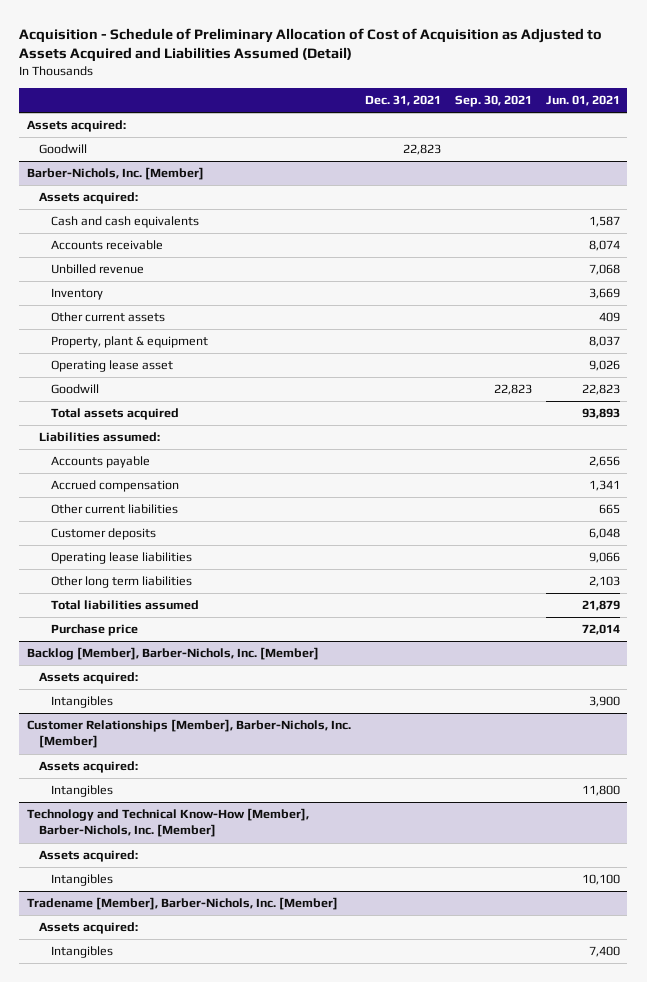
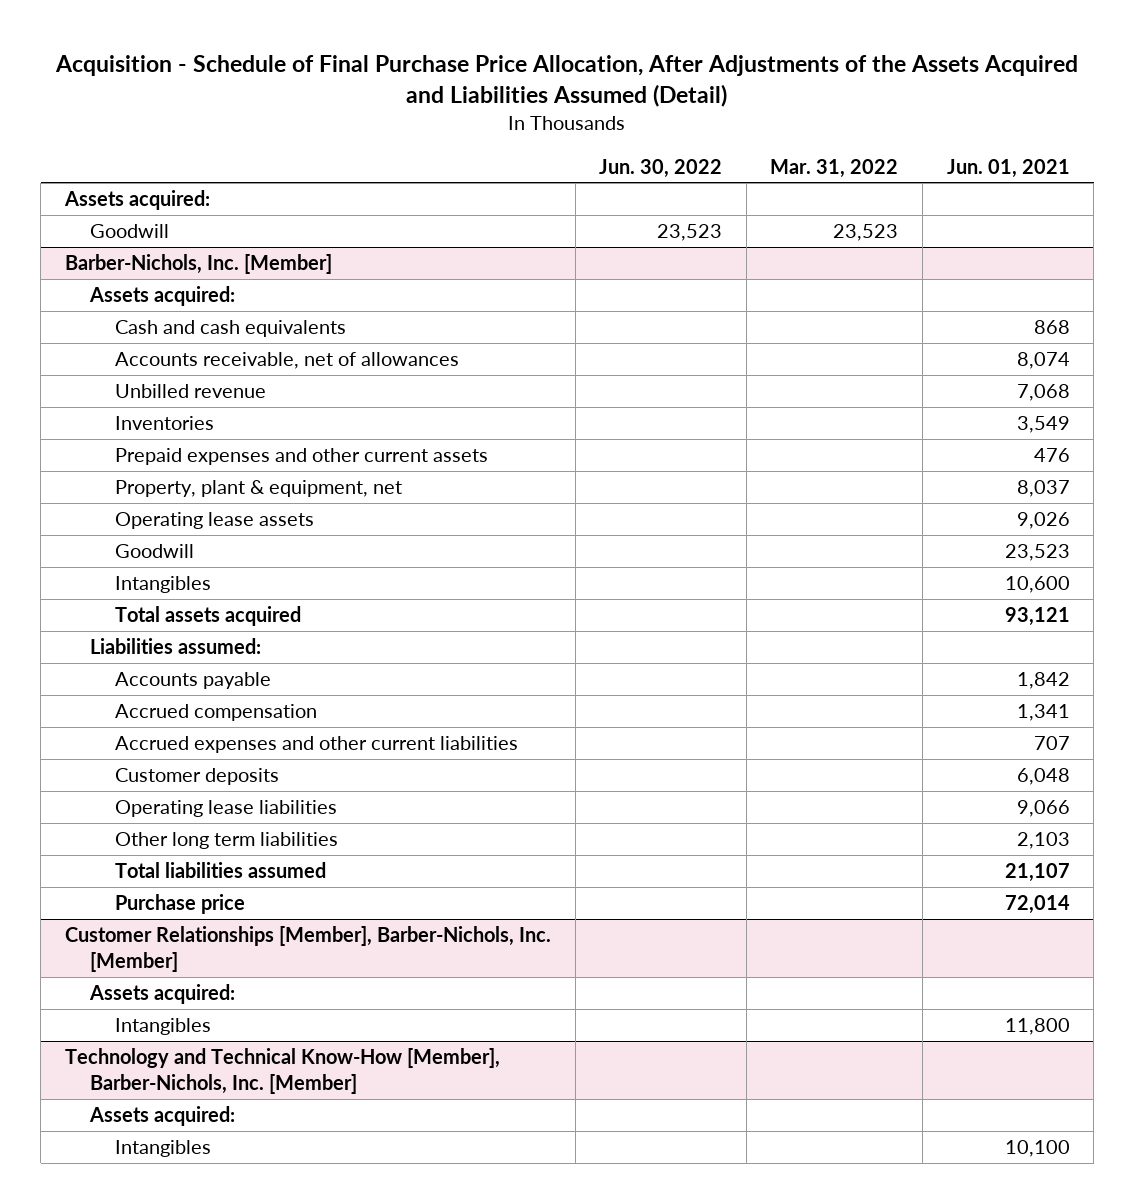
[19,27,603,63] Acquisition - Schedule of Preliminary Allocation of Cost of Acquisition as Adjusted to Assets Acquired and Liabilities Assumed (Detail) -> [55,54,1079,108] Acquisition - Schedule of Final Purchase Price Allocation, After Adjustments of the Assets Acquired and Liabilities Assumed (Detail)
[364,94,441,106] Dec. 31, 2021 -> none
[455,94,533,107] Sep. 30, 2021 -> none
none -> [599,158,723,178] Jun. 30, 2022
none -> [770,158,899,178] Mar. 31, 2022
[589,216,621,228] 1,587 -> [1033,320,1070,335] 868
[51,240,164,251] Accounts receivable -> [115,352,460,370] Accounts receivable, net of allowances
[51,288,104,301] Inventory -> none
none -> [115,416,215,431] Inventories
[51,312,166,323] Other current assets -> [115,448,489,466] Prepaid expenses and other current assets
[599,312,621,323] 409 -> [1033,448,1070,463] 476
[51,336,209,349] Property, plant & equipment -> [115,480,403,498] Property, plant & equipment, net
[51,360,174,373] Operating lease asset -> [115,512,315,530] Operating lease assets
[582,384,621,396] 22,823 -> [1004,544,1070,562] 23,523
none -> [115,576,212,594] Intangibles
[582,408,621,420] 93,893 -> [1004,607,1070,627] 93,121
[589,456,621,468] 2,656 -> [1016,672,1070,690] 1,842
[51,504,179,515] Other current liabilities -> [115,736,519,754] Accrued expenses and other current liabilities
[599,504,621,515] 665 -> [1033,736,1070,751] 707
[582,600,621,612] 21,879 -> [1004,863,1070,883] 21,107
[26,647,319,661] Backlog [Member], Barber-Nichols, Inc. [Member] -> none
[38,672,138,685] Assets acquired: -> none
[51,696,114,709] Intangibles -> none
[26,897,338,911] Tradename [Member], Barber-Nichols, Inc. [Member] -> none
[38,922,138,935] Assets acquired: -> none
[51,946,114,959] Intangibles -> none

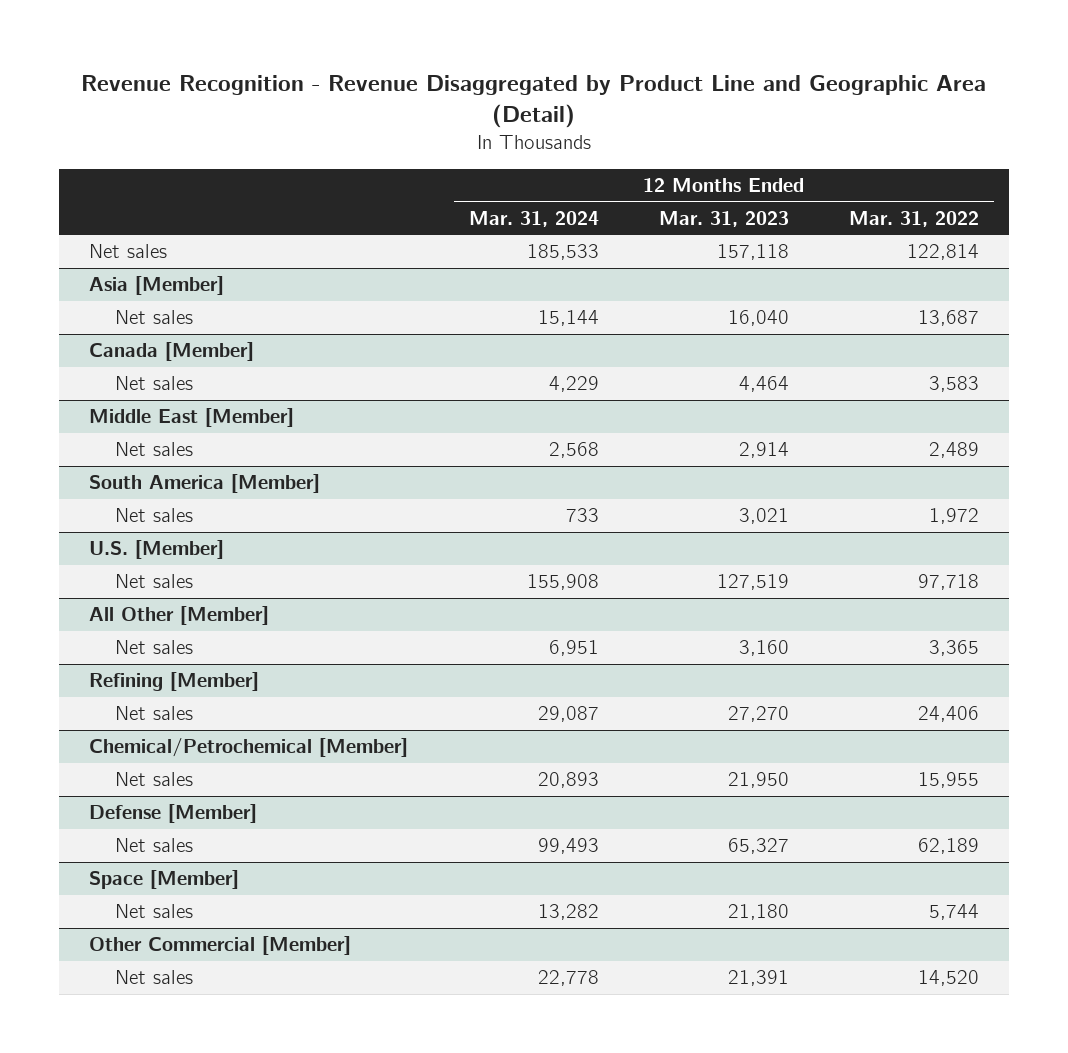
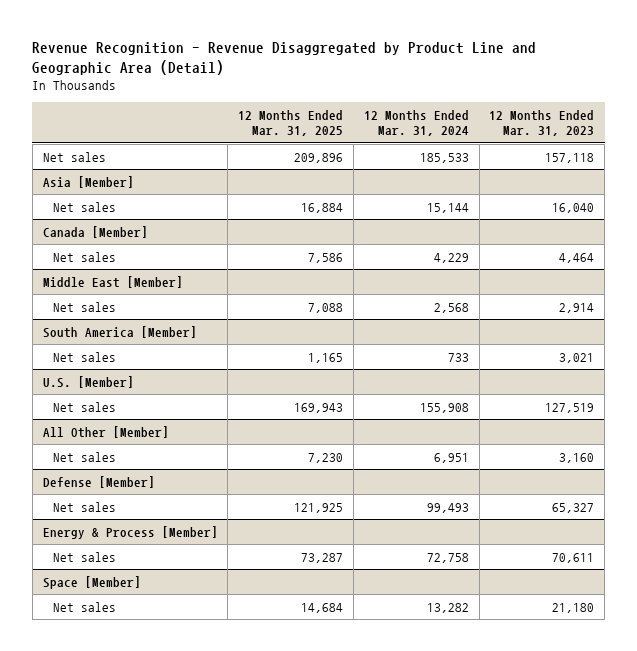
[849,210,980,227] Mar. 31, 2022 -> none
none -> [238,109,344,136] 12 Months Ended Mar. 31, 2025
[89,672,260,692] Refining [Member] -> none
[115,706,194,721] Net sales -> none
[89,738,409,758] Chemical/Petrochemical [Member] -> none
[115,772,194,787] Net sales -> none
none -> [42,525,218,539] Energy & Process [Member]
none -> [53,551,117,562] Net sales
[89,936,352,956] Other Commercial [Member] -> none
[115,970,194,985] Net sales -> none

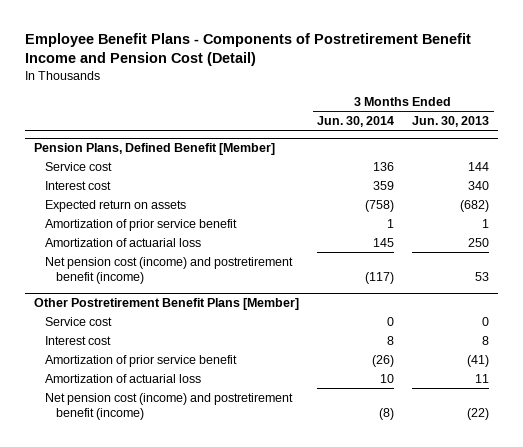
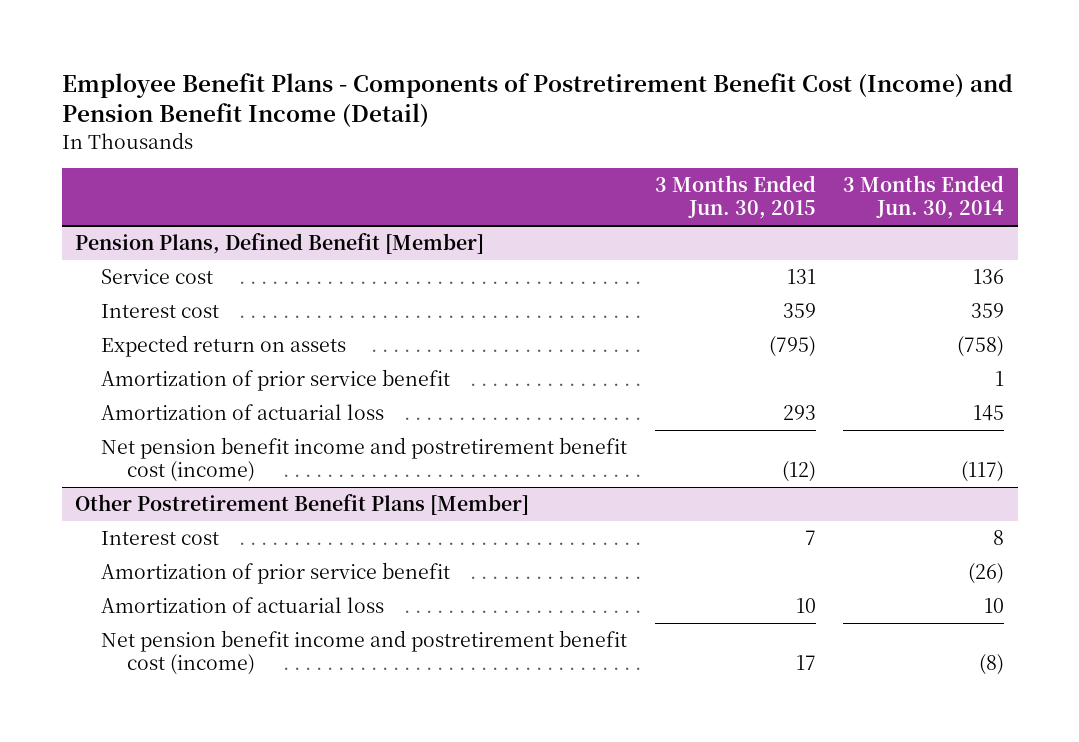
[24,33,471,67] Employee Benefit Plans - Components of Postretirement Benefit Income and Pension Cost (Detail) -> [61,72,1013,128] Employee Benefit Plans - Components of Postretirement Benefit Cost (Income) and Pension Benefit Income (Detail)
[412,116,490,128] Jun. 30, 2013 -> none
none -> [654,175,816,220] 3 Months Ended Jun. 30, 2015
[45,256,294,284] Net pension cost (income) and postretirement benefit (income) -> [101,437,628,483] Net pension benefit income and postretirement benefit cost (income)
[45,316,113,326] Service cost -> none
[45,392,294,420] Net pension cost (income) and postretirement benefit (income) -> [101,630,628,676] Net pension benefit income and postretirement benefit cost (income)

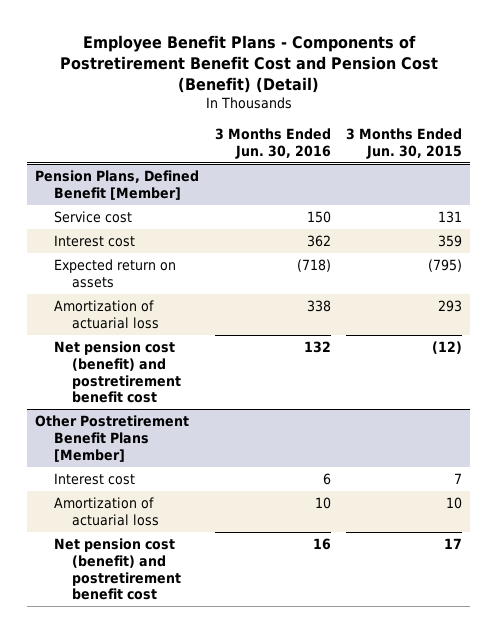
[61,72,1013,128] Employee Benefit Plans - Components of Postretirement Benefit Cost (Income) and Pension Benefit Income (Detail) -> [59,35,438,94] Employee Benefit Plans - Components of Postretirement Benefit Cost and Pension Cost (Benefit) (Detail)
[842,175,1004,220] 3 Months Ended Jun. 30, 2014 -> none
none -> [214,127,331,159] 3 Months Ended Jun. 30, 2016
[101,369,451,392] Amortization of prior service benefit -> none
[101,437,628,483] Net pension benefit income and postretirement benefit cost (income) -> [53,341,182,404] Net pension cost (benefit) and postretirement benefit cost
[101,562,451,585] Amortization of prior service benefit -> none
[101,630,628,676] Net pension benefit income and postretirement benefit cost (income) -> [53,538,182,601] Net pension cost (benefit) and postretirement benefit cost

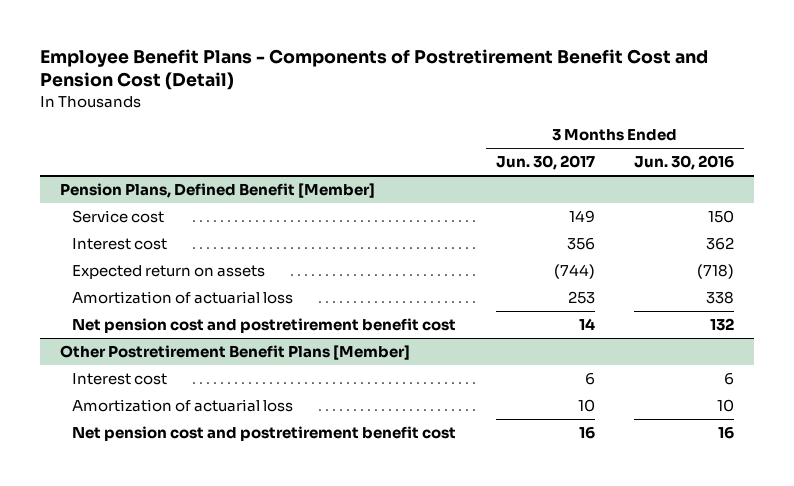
[59,35,438,94] Employee Benefit Plans - Components of Postretirement Benefit Cost and Pension Cost (Benefit) (Detail) -> [39,49,708,91] Employee Benefit Plans - Components of Postretirement Benefit Cost and Pension Cost (Detail)
[346,127,463,159] 3 Months Ended Jun. 30, 2015 -> none
none -> [495,155,595,171] Jun. 30, 2017
[53,341,182,404] Net pension cost (benefit) and postretirement benefit cost -> [71,317,456,333] Net pension cost and postretirement benefit cost
[53,538,182,601] Net pension cost (benefit) and postretirement benefit cost -> [71,425,456,441] Net pension cost and postretirement benefit cost

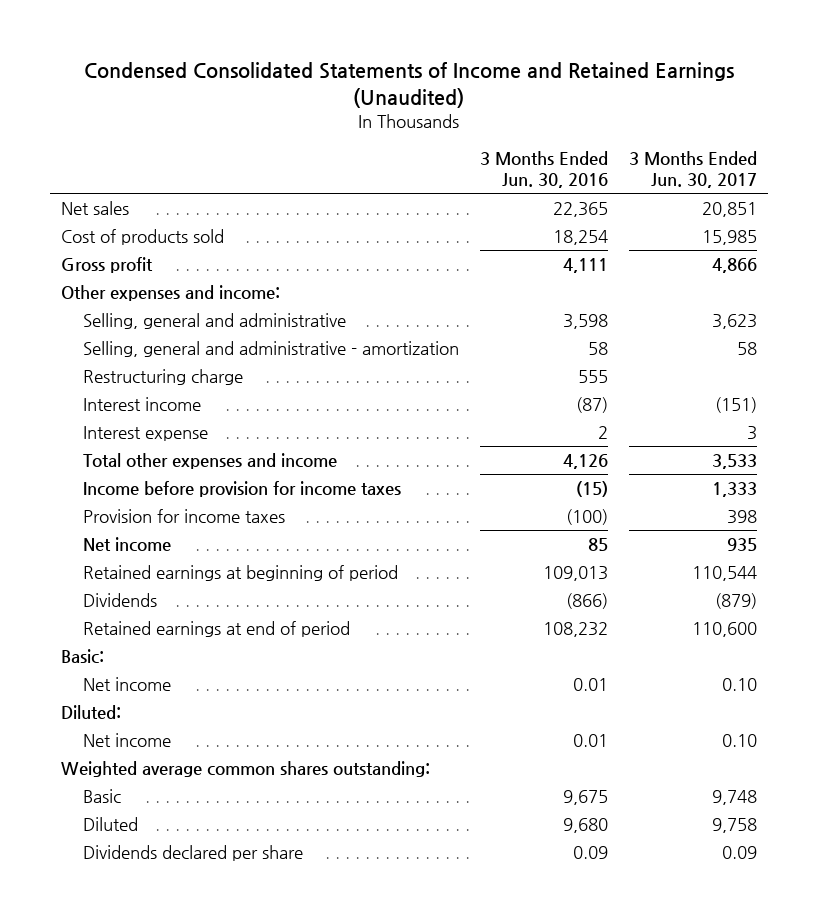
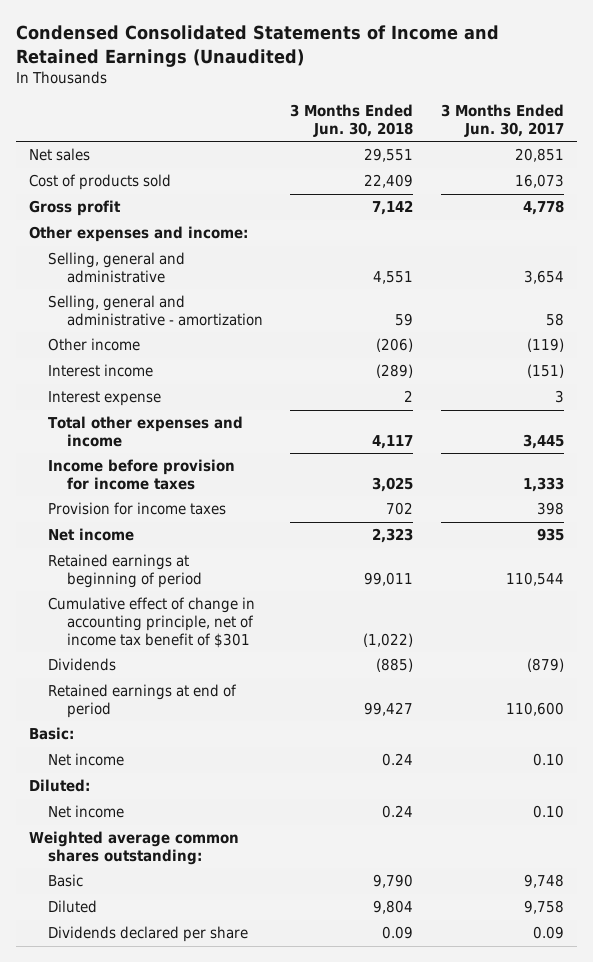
[480,151,609,189] 3 Months Ended Jun. 30, 2016 -> none
none -> [290,104,414,137] 3 Months Ended Jun. 30, 2018
[702,230,758,246] 15,985 -> [514,174,564,189] 16,073
[712,258,758,274] 4,866 -> [522,200,564,216] 4,778
[712,314,758,330] 3,623 -> [523,270,564,285] 3,654
[82,369,243,386] Restructuring charge -> none
none -> [48,338,141,352] Other income
[712,454,758,470] 3,533 -> [522,434,564,450] 3,445
none -> [48,597,256,648] Cumulative effect of change in accounting principle, net of income tax benefit of $301

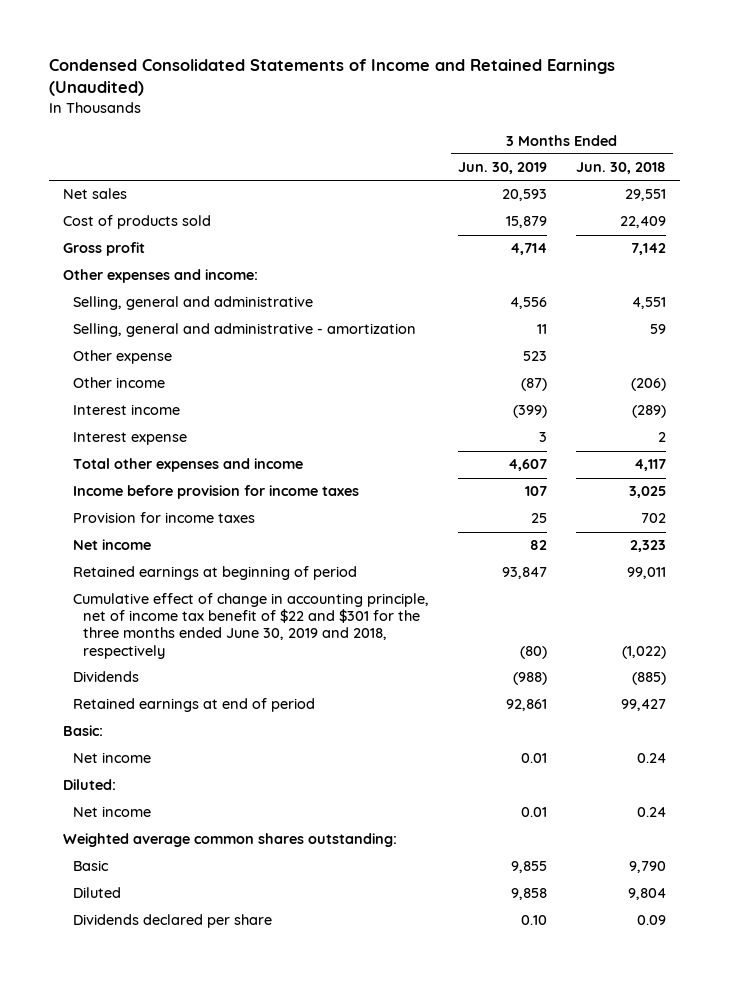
[440,104,564,137] 3 Months Ended Jun. 30, 2017 -> none
none -> [458,162,548,175] Jun. 30, 2019
none -> [73,350,173,365] Other expense
[48,597,256,648] Cumulative effect of change in accounting principle, net of income tax benefit of $301 -> [73,593,430,659] Cumulative effect of change in accounting principle, net of income tax benefit of $22 and $301 for the three months ended June 30, 2019 and 2018, respectively

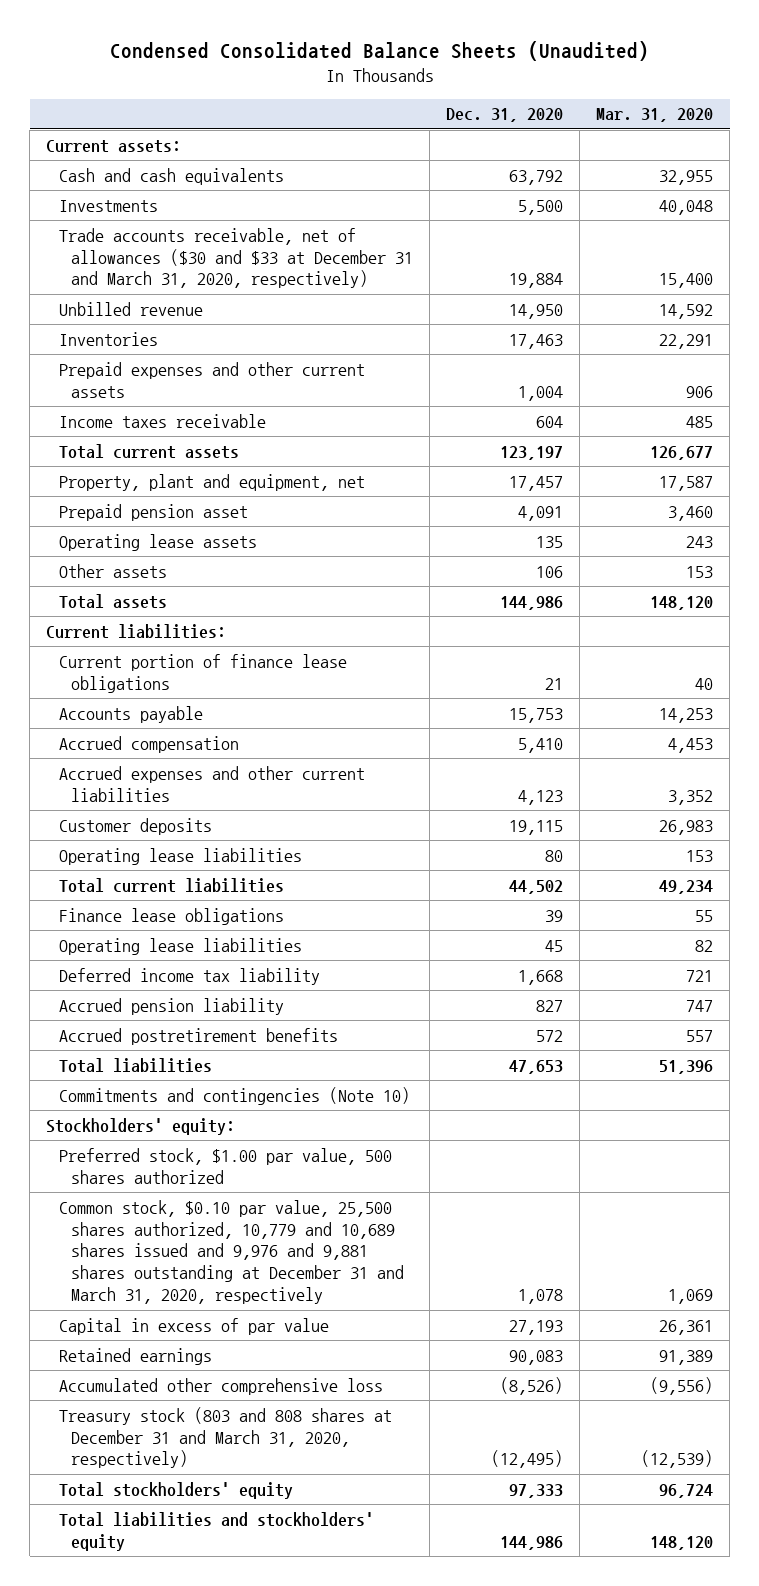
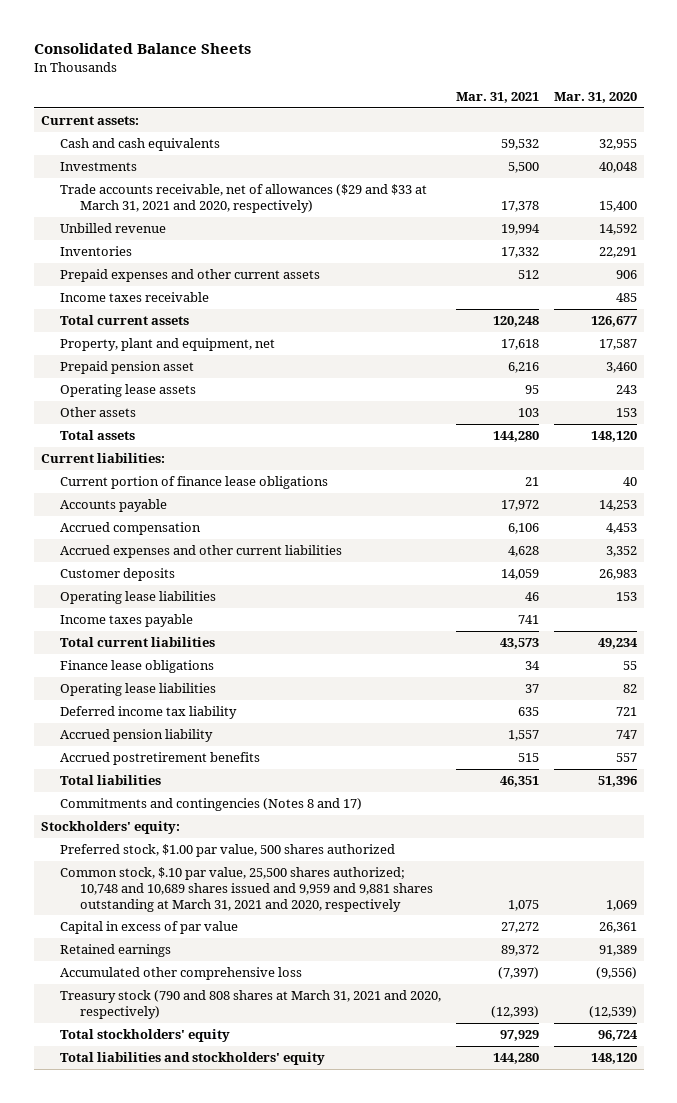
[109,41,649,62] Condensed Consolidated Balance Sheets (Unaudited) -> [33,42,251,54] Consolidated Balance Sheets
[446,108,564,123] Dec. 31, 2020 -> none
none -> [455,92,539,104] Mar. 31, 2021
[58,227,414,289] Trade accounts receivable, net of allowances ($30 and $33 at December 31 and March 31, 2020, respectively) -> [60,184,428,213] Trade accounts receivable, net of allowances ($29 and $33 at March 31, 2021 and 2020, respectively)
none -> [60,614,194,628] Income taxes payable
[58,1086,410,1105] Commitments and contingencies (Note 10) -> [60,798,363,812] Commitments and contingencies (Notes 8 and 17)
[58,1199,405,1305] Common stock, $0.10 par value, 25,500 shares authorized, 10,779 and 10,689 shares issued and 9,976 and 9,881 shares outstanding at December 31 and March 31, 2020, respectively -> [60,867,433,912] Common stock, $.10 par value, 25,500 shares authorized; 10,748 and 10,689 shares issued and 9,959 and 9,881 shares outstanding at March 31, 2021 and 2020, respectively
[58,1406,392,1469] Treasury stock (803 and 808 shares at December 31 and March 31, 2020, respectively) -> [60,990,442,1019] Treasury stock (790 and 808 shares at March 31, 2021 and 2020, respectively)

